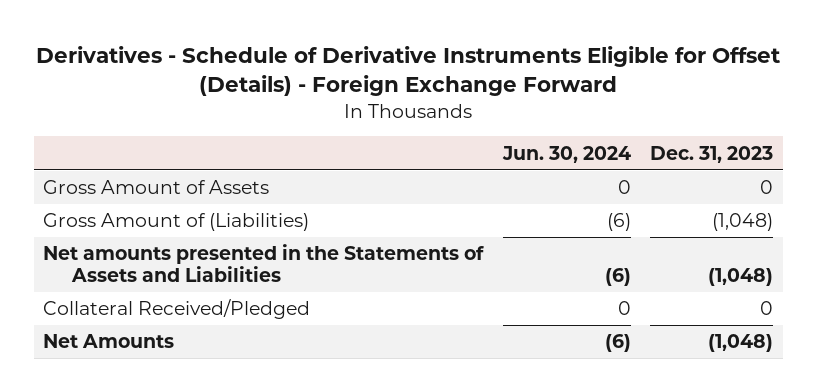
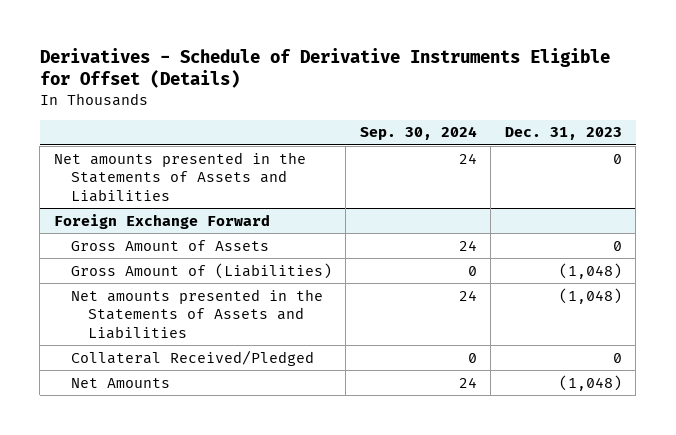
[36,46,781,97] Derivatives - Schedule of Derivative Instruments Eligible for Offset (Details) - Foreign Exchange Forward -> [39,47,610,89] Derivatives - Schedule of Derivative Instruments Eligible for Offset (Details)
[501,145,631,163] Jun. 30, 2024 -> none
none -> [359,126,477,141] Sep. 30, 2024
none -> [53,151,306,202] Net amounts presented in the Statements of Assets and Liabilities
none -> [53,213,270,229] Foreign Exchange Forward

